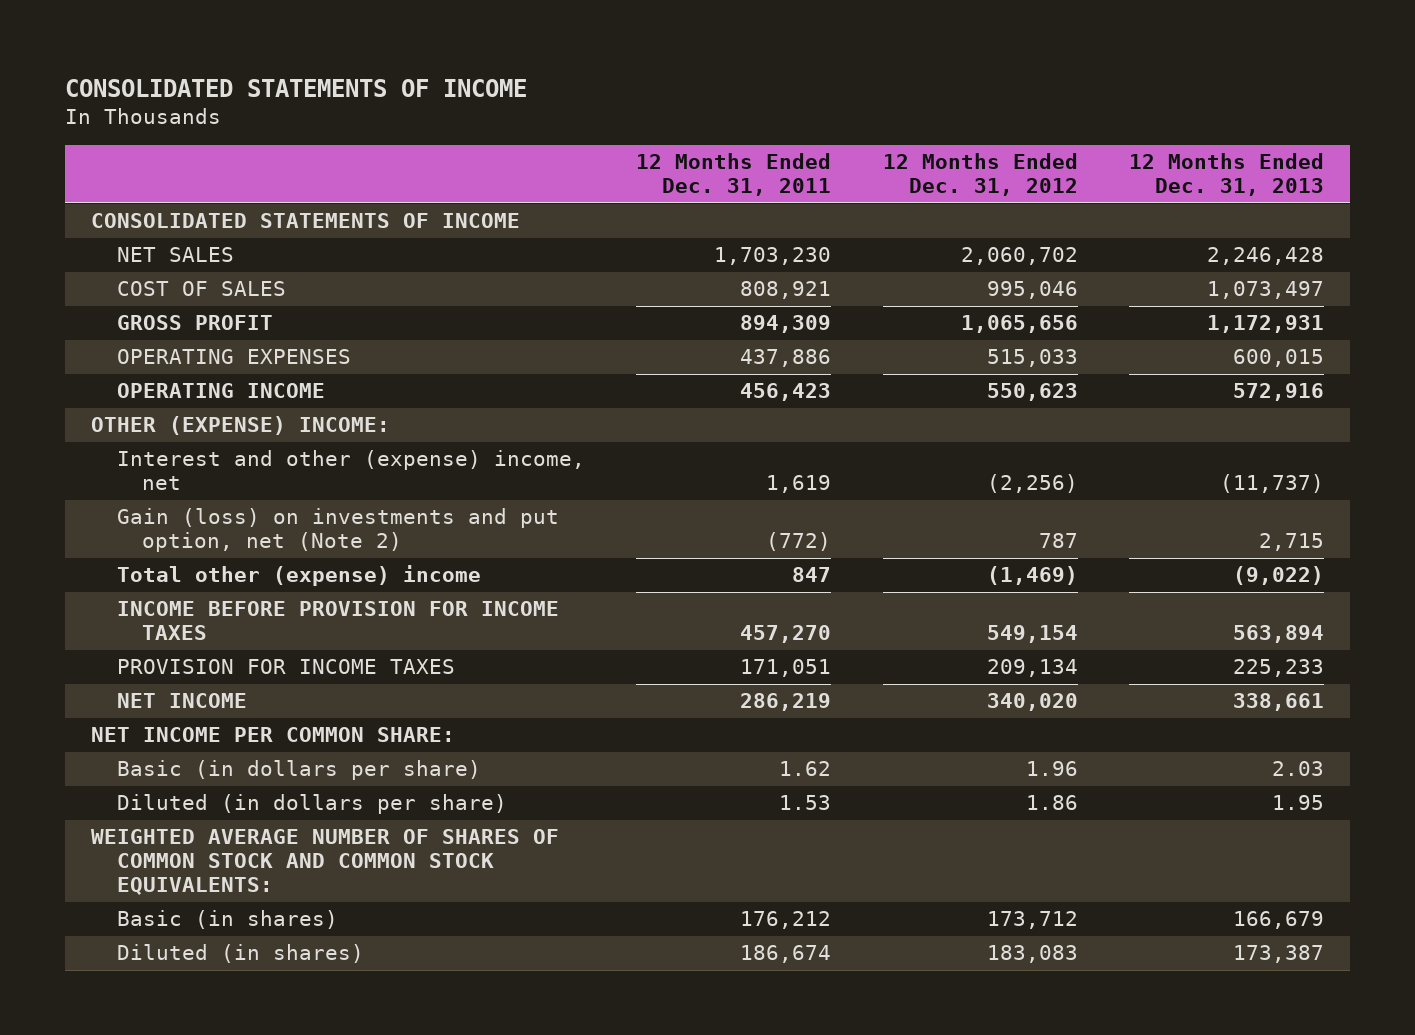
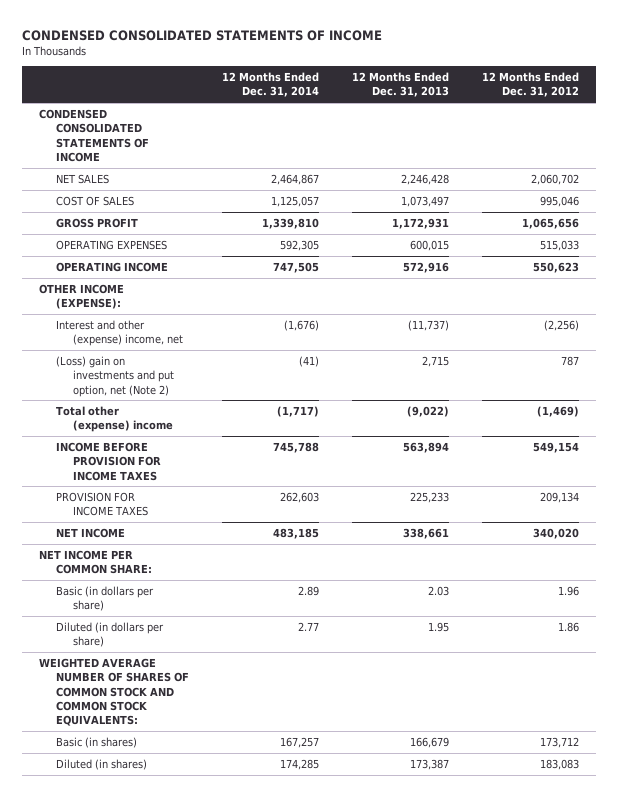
[64,78,527,97] CONSOLIDATED STATEMENTS OF INCOME -> [22,29,383,41] CONDENSED CONSOLIDATED STATEMENTS OF INCOME
[636,153,832,197] 12 Months Ended Dec. 31, 2011 -> none
none -> [221,72,319,98] 12 Months Ended Dec. 31, 2014
[90,213,520,229] CONSOLIDATED STATEMENTS OF INCOME -> [38,109,149,162] CONDENSED CONSOLIDATED STATEMENTS OF INCOME
[90,416,390,436] OTHER (EXPENSE) INCOME: -> [38,284,124,310] OTHER INCOME (EXPENSE):
[116,508,559,553] Gain (loss) on investments and put option, net (Note 2) -> [55,356,174,397] (Loss) gain on investments and put option, net (Note 2)

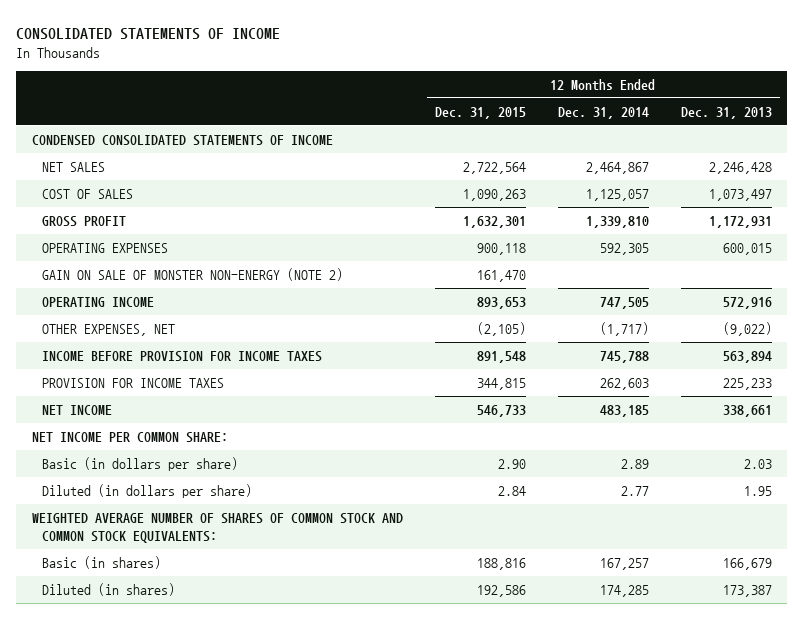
[22,29,383,41] CONDENSED CONSOLIDATED STATEMENTS OF INCOME -> [15,27,280,40] CONSOLIDATED STATEMENTS OF INCOME
[482,72,580,98] 12 Months Ended Dec. 31, 2012 -> none
none -> [434,106,526,119] Dec. 31, 2015
none -> [42,267,344,281] GAIN ON SALE OF MONSTER NON-ENERGY (NOTE 2)
[38,284,124,310] OTHER INCOME (EXPENSE): -> none
[55,320,183,347] Interest and other (expense) income, net -> none
[55,356,174,397] (Loss) gain on investments and put option, net (Note 2) -> none
[55,406,173,433] Total other (expense) income -> [42,323,176,336] OTHER EXPENSES, NET

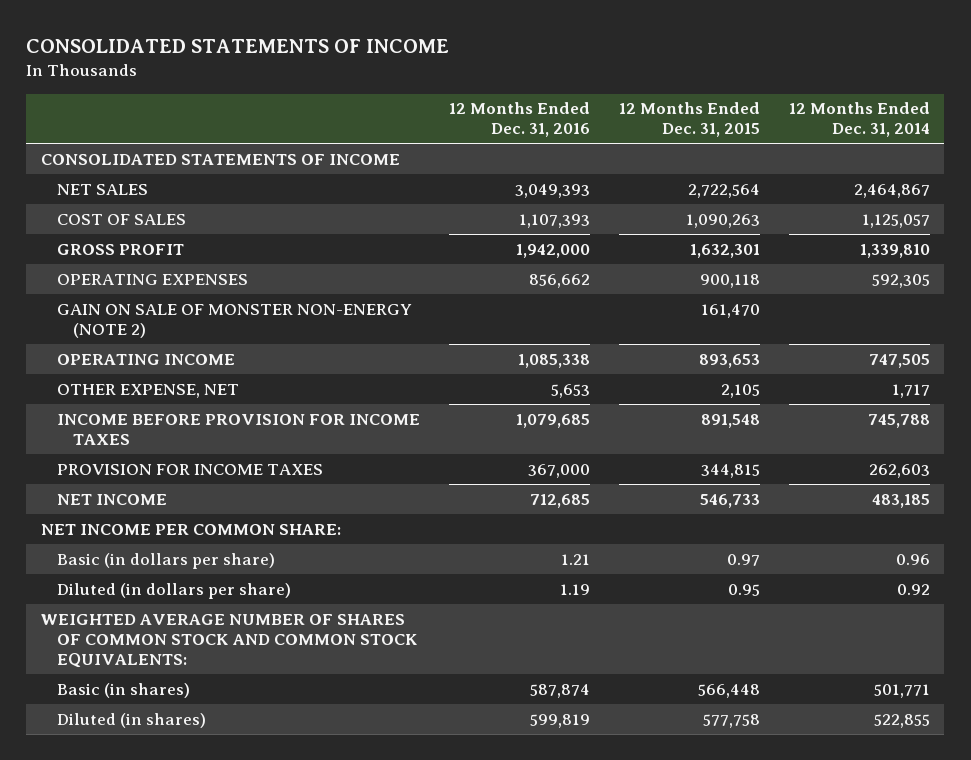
[680,106,772,119] Dec. 31, 2013 -> none
none -> [448,102,590,138] 12 Months Ended Dec. 31, 2016
[31,134,333,146] CONDENSED CONSOLIDATED STATEMENTS OF INCOME -> [40,153,400,165] CONSOLIDATED STATEMENTS OF INCOME
[42,323,176,336] OTHER EXPENSES, NET -> [56,383,239,398] OTHER EXPENSE, NET
[476,321,526,336] (2,105) -> [720,383,760,398] 2,105
[599,321,649,336] (1,717) -> [891,383,930,398] 1,717
[497,458,526,469] 2.90 -> [726,553,760,566] 0.97
[620,458,649,469] 2.89 -> [895,553,930,565] 0.96
[497,485,526,496] 2.84 -> [727,583,760,596] 0.95
[620,485,649,496] 2.77 -> [896,583,930,595] 0.92
[476,557,526,570] 188,816 -> [697,683,760,698] 566,448
[599,557,649,570] 167,257 -> [873,683,930,698] 501,771
[476,584,526,597] 192,586 -> [702,713,760,728] 577,758
[599,584,649,597] 174,285 -> [873,713,930,728] 522,855

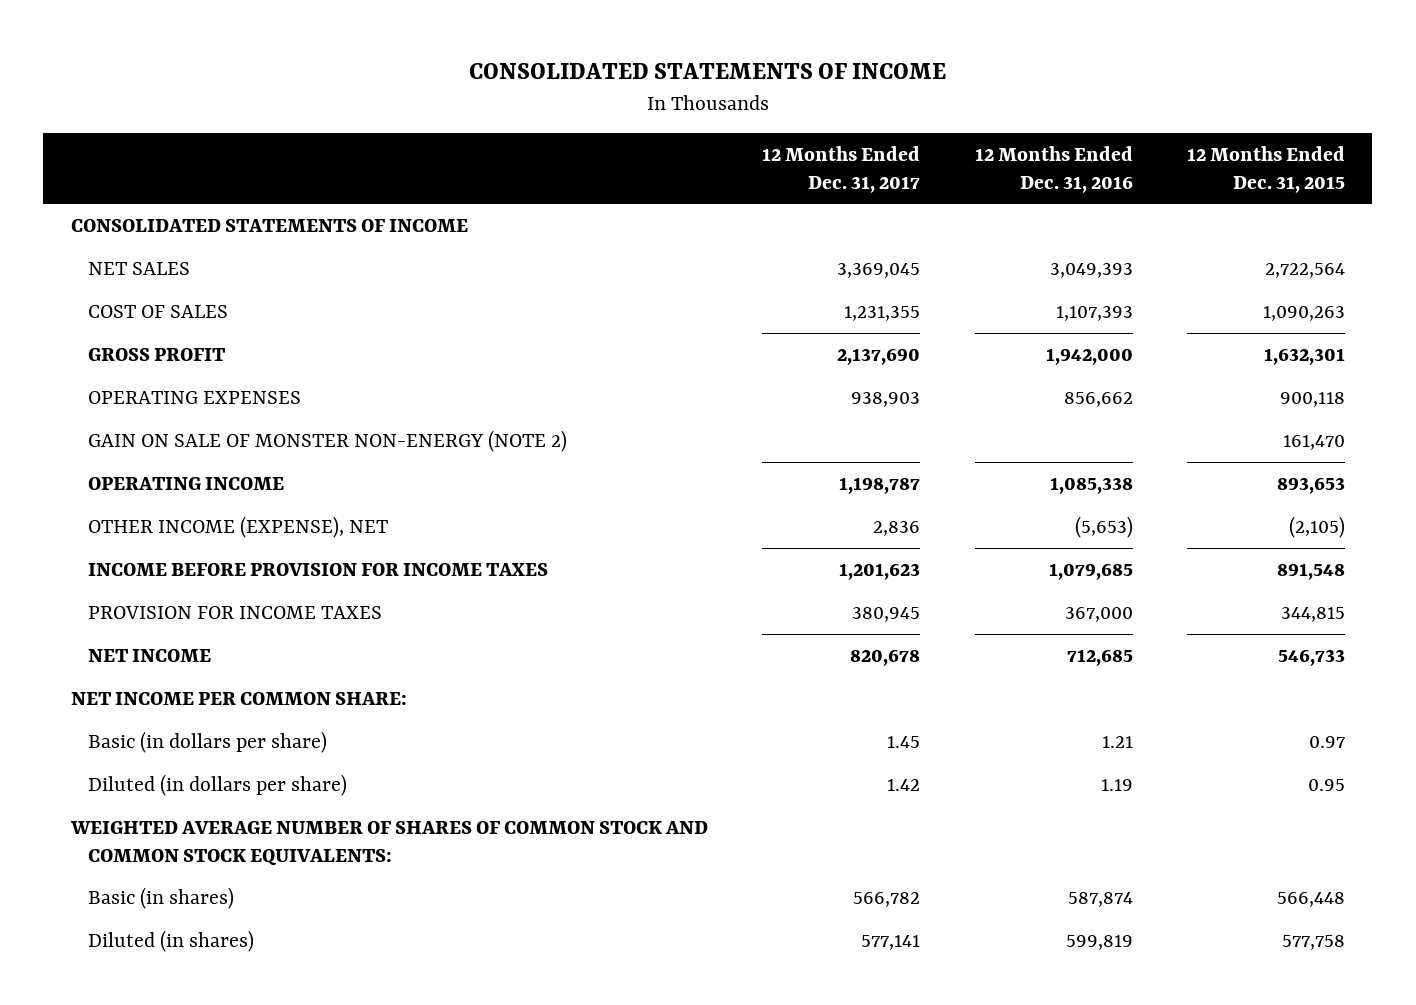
[788,102,930,138] 12 Months Ended Dec. 31, 2014 -> none
none -> [762,145,921,193] 12 Months Ended Dec. 31, 2017
[56,383,239,398] OTHER EXPENSE, NET -> [88,515,389,538] OTHER INCOME (EXPENSE), NET
[550,383,590,398] 5,653 -> [1074,515,1133,538] (5,653)
[720,383,760,398] 2,105 -> [1289,515,1346,538] (2,105)

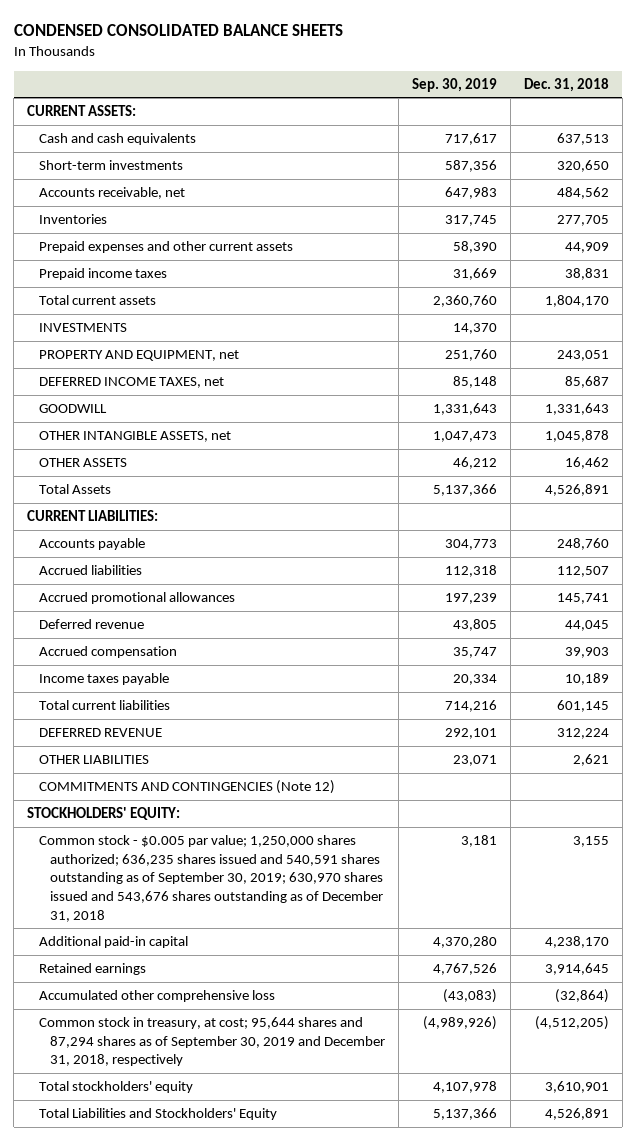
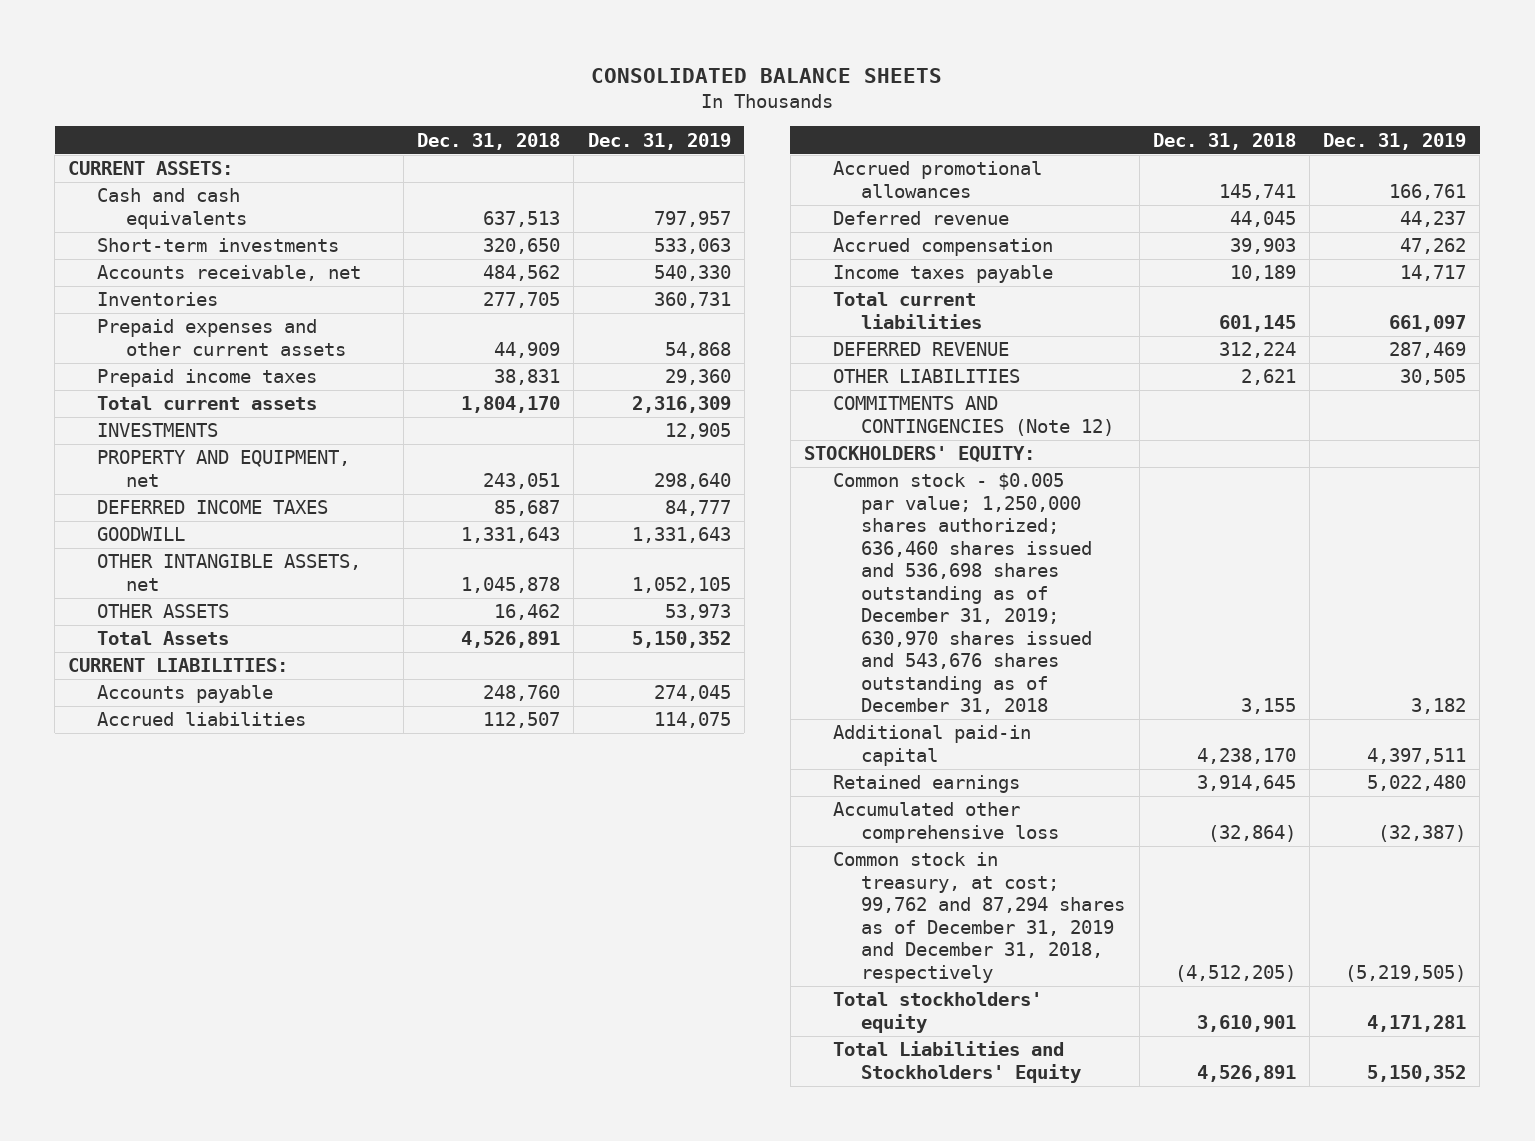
[13,24,343,37] CONDENSED CONSOLIDATED BALANCE SHEETS -> [591,68,943,84] CONSOLIDATED BALANCE SHEETS
[412,77,498,92] Sep. 30, 2019 -> none
none -> [587,132,731,150] Dec. 31, 2019
[38,377,224,389] DEFERRED INCOME TAXES, net -> [97,500,329,515] DEFERRED INCOME TAXES
[38,835,384,922] Common stock - $0.005 par value; 1,250,000 shares authorized; 636,235 shares issued and 540,591 shares outstanding as of September 30, 2019; 630,970 shares issued and 543,676 shares outstanding as of December 31, 2018 -> [832,473,1093,715] Common stock - $0.005 par value; 1,250,000 shares authorized; 636,460 shares issued and 536,698 shares outstanding as of December 31, 2019; 630,970 shares issued and 543,676 shares outstanding as of December 31, 2018
[38,1017,386,1067] Common stock in treasury, at cost; 95,644 shares and 87,294 shares as of September 30, 2019 and December 31, 2018, respectively -> [832,852,1126,983] Common stock in treasury, at cost; 99,762 and 87,294 shares as of December 31, 2019 and December 31, 2018, respectively

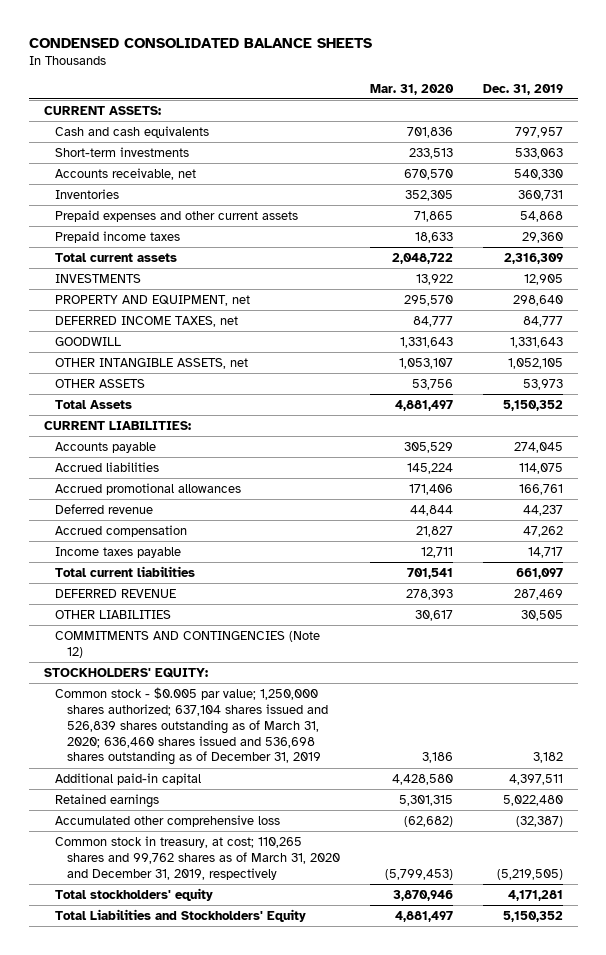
[591,68,943,84] CONSOLIDATED BALANCE SHEETS -> [28,38,372,49] CONDENSED CONSOLIDATED BALANCE SHEETS
[417,132,561,150] Dec. 31, 2018 -> none
none -> [369,83,454,95] Mar. 31, 2020
[97,500,329,515] DEFERRED INCOME TAXES -> [55,315,239,327] DEFERRED INCOME TAXES, net
[832,473,1093,715] Common stock - $0.005 par value; 1,250,000 shares authorized; 636,460 shares issued and 536,698 shares outstanding as of December 31, 2019; 630,970 shares issued and 543,676 shares outstanding as of December 31, 2018 -> [55,686,328,766] Common stock - $0.005 par value; 1,250,000 shares authorized; 637,104 shares issued and 526,839 shares outstanding as of March 31, 2020; 636,460 shares issued and 536,698 shares outstanding as of December 31, 2019
[832,852,1126,983] Common stock in treasury, at cost; 99,762 and 87,294 shares as of December 31, 2019 and December 31, 2018, respectively -> [55,835,340,880] Common stock in treasury, at cost; 110,265 shares and 99,762 shares as of March 31, 2020 and December 31, 2019, respectively

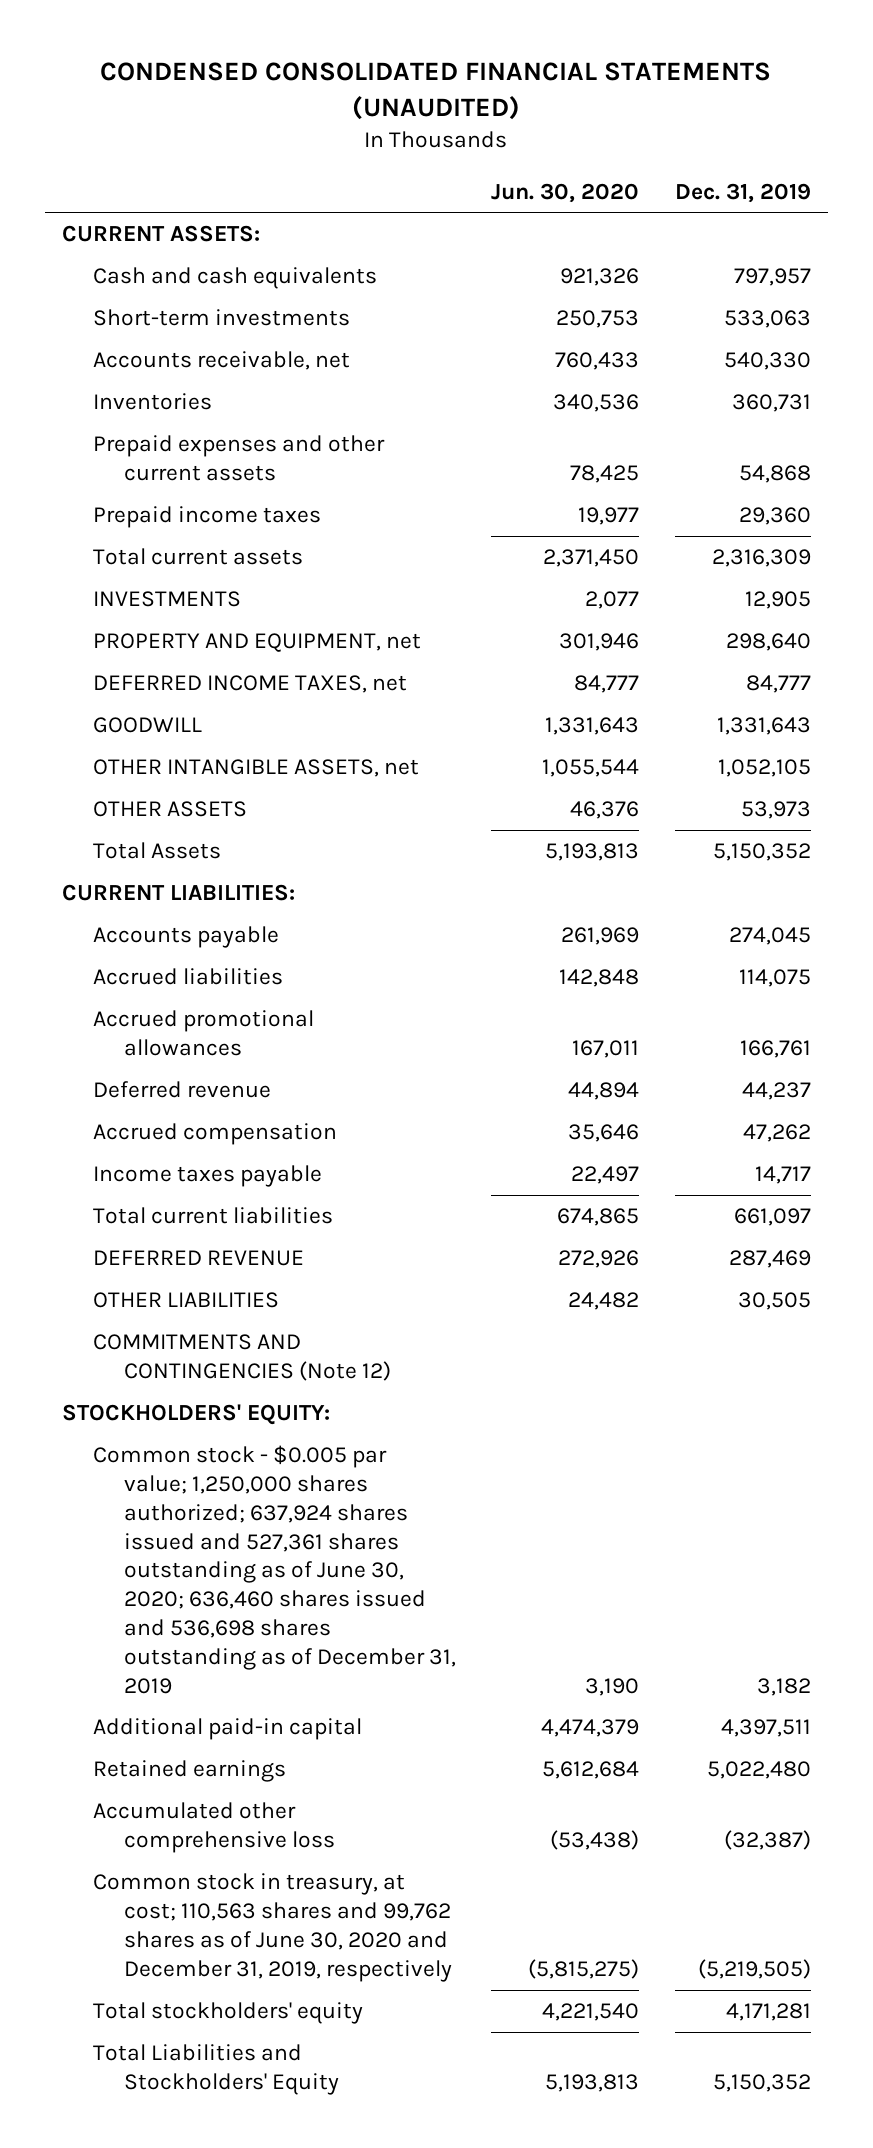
[28,38,372,49] CONDENSED CONSOLIDATED BALANCE SHEETS -> [100,62,772,121] CONDENSED CONSOLIDATED FINANCIAL STATEMENTS (UNAUDITED)
[369,83,454,95] Mar. 31, 2020 -> none
none -> [491,182,640,203] Jun. 30, 2020
[55,686,328,766] Common stock - $0.005 par value; 1,250,000 shares authorized; 637,104 shares issued and 526,839 shares outstanding as of March 31, 2020; 636,460 shares issued and 536,698 shares outstanding as of December 31, 2019 -> [93,1445,457,1694] Common stock - $0.005 par value; 1,250,000 shares authorized; 637,924 shares issued and 527,361 shares outstanding as of June 30, 2020; 636,460 shares issued and 536,698 shares outstanding as of December 31, 2019
[55,835,340,880] Common stock in treasury, at cost; 110,265 shares and 99,762 shares as of March 31, 2020 and December 31, 2019, respectively -> [93,1873,453,1982] Common stock in treasury, at cost; 110,563 shares and 99,762 shares as of June 30, 2020 and December 31, 2019, respectively

